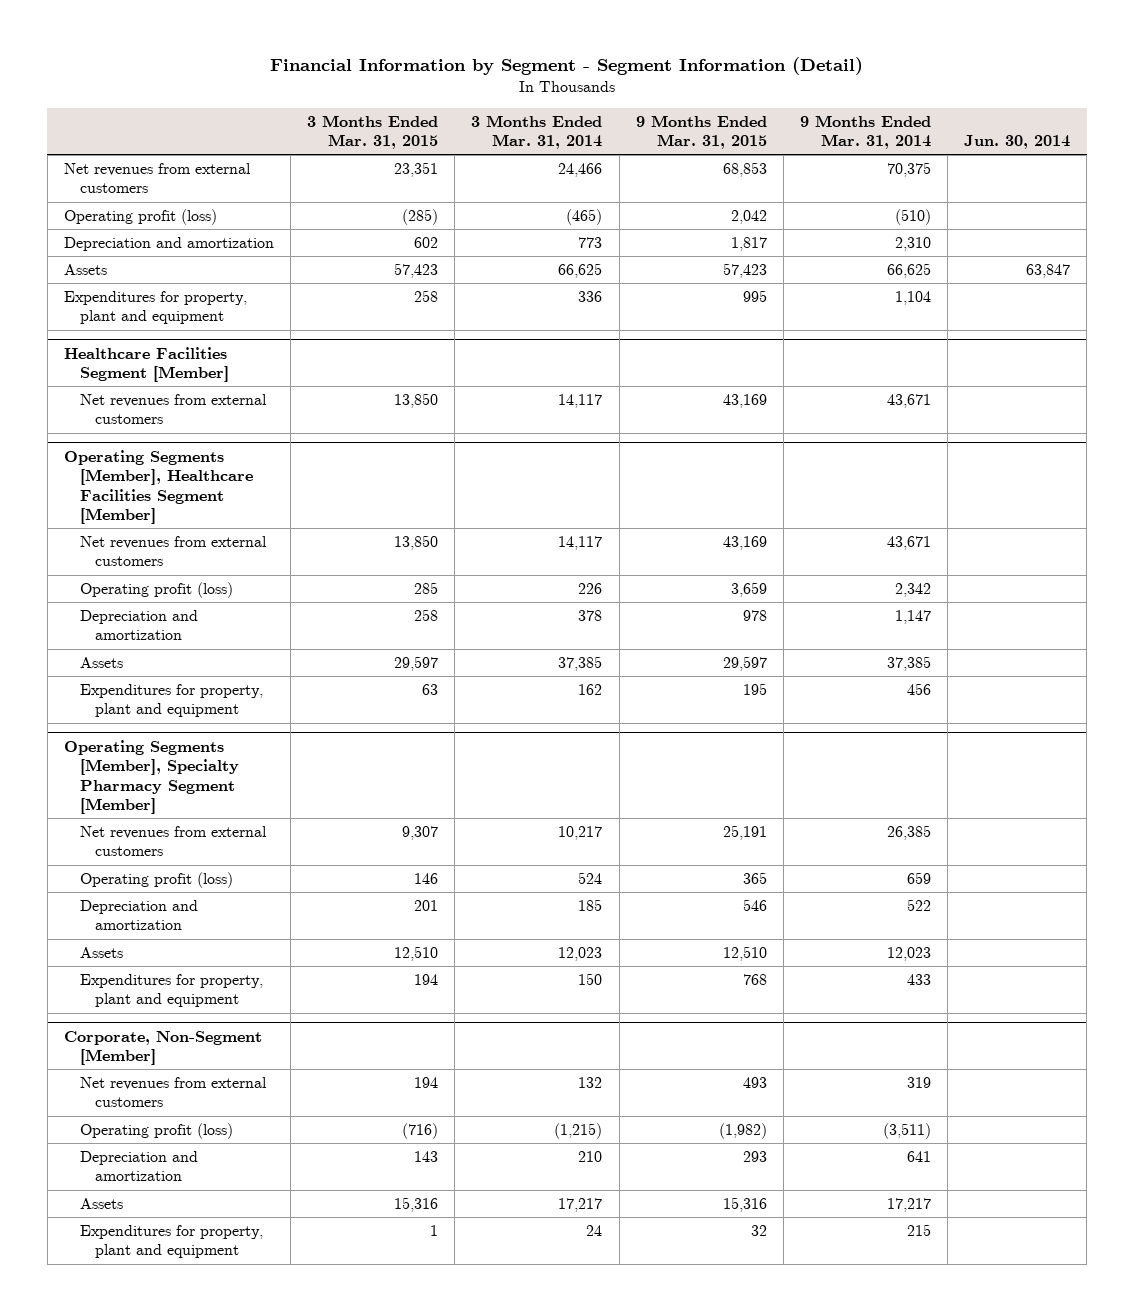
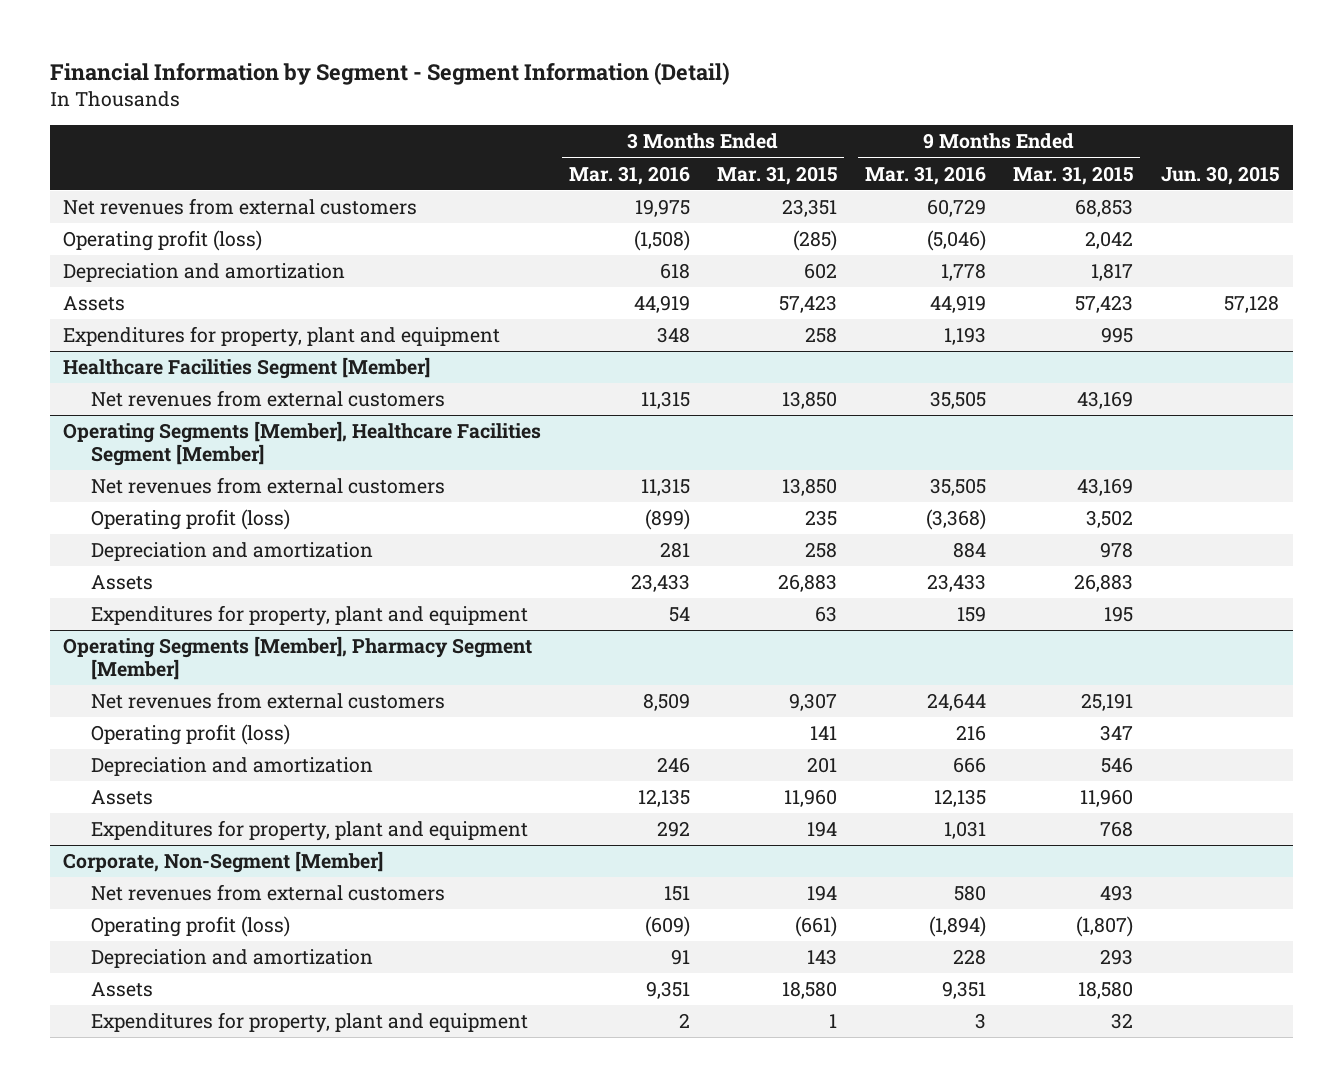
[471,114,603,150] 3 Months Ended Mar. 31, 2014 -> none
[799,114,931,150] 9 Months Ended Mar. 31, 2014 -> none
[964,135,1071,150] Jun. 30, 2014 -> none
none -> [568,165,690,185] Mar. 31, 2016
none -> [864,165,986,185] Mar. 31, 2016
none -> [1160,165,1279,185] Jun. 30, 2015
[414,581,439,594] 285 -> [805,510,838,527] 235
[730,581,767,597] 3,659 -> [1086,510,1134,529] 3,502
[394,655,439,671] 29,597 -> [778,574,838,593] 26,883
[722,655,767,671] 29,597 -> [1074,574,1134,593] 26,883
[63,739,239,815] Operating Segments [Member], Specialty Pharmacy Segment [Member] -> [63,636,533,680] Operating Segments [Member], Pharmacy Segment [Member]
[414,872,439,884] 146 -> [810,726,838,741] 141
[742,871,767,884] 365 -> [1100,725,1134,742] 347
[394,945,439,961] 12,510 -> [784,789,838,808] 11,960
[722,945,767,961] 12,510 -> [1080,789,1134,808] 11,960
[402,1122,439,1139] (716) -> [795,916,838,938] (661)
[718,1122,767,1139] (1,982) -> [1076,916,1134,938] (1,807)
[394,1196,439,1212] 15,316 -> [782,981,838,1000] 18,580
[722,1196,767,1212] 15,316 -> [1078,981,1134,1000] 18,580

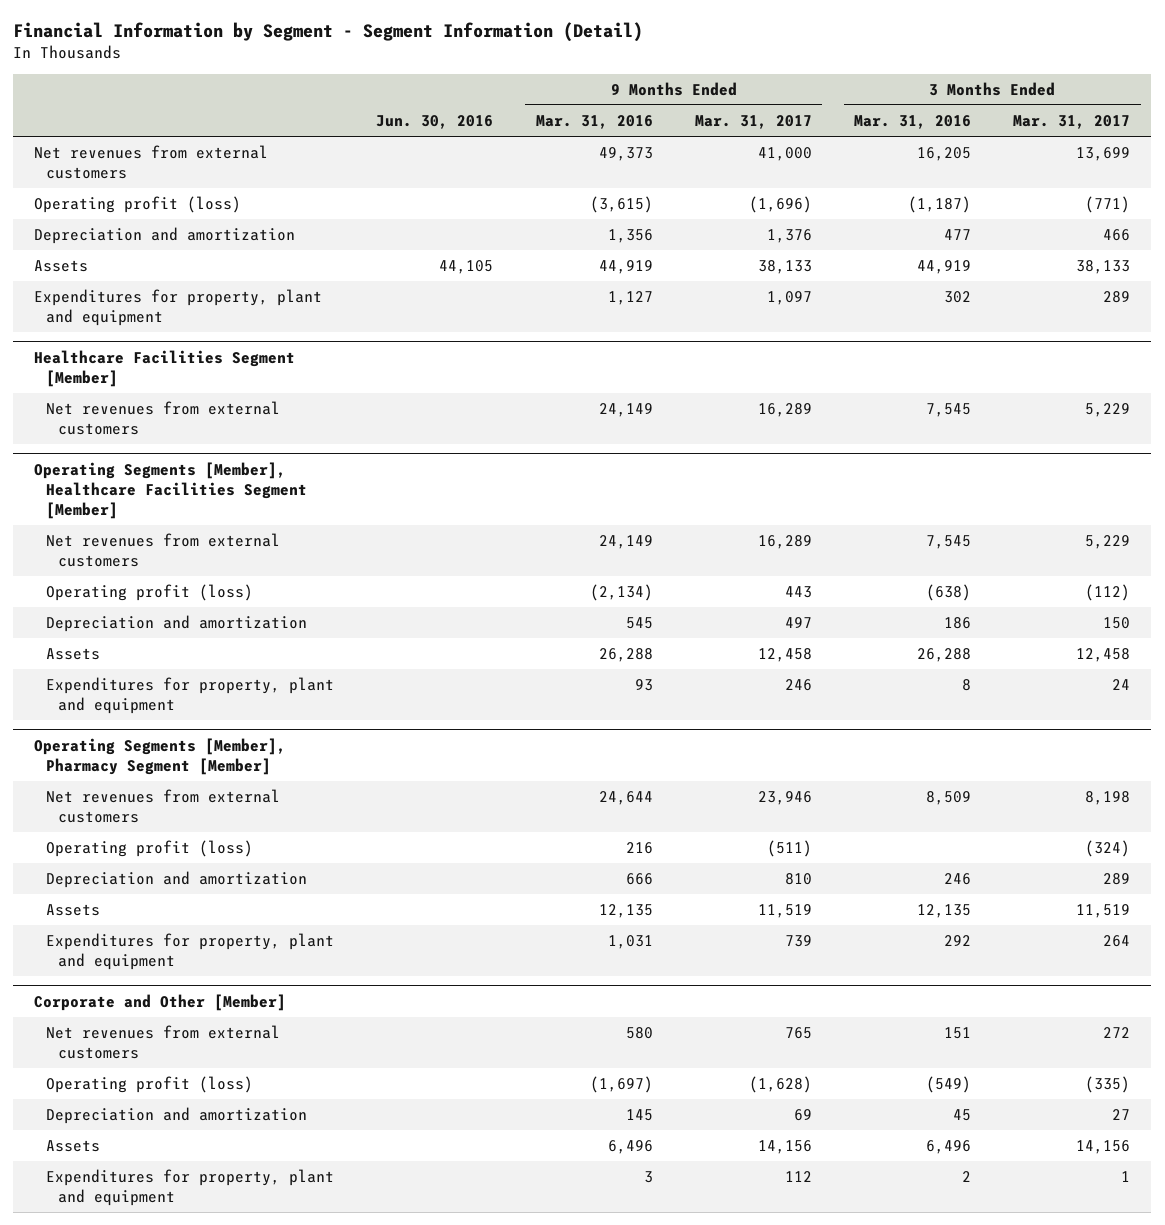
[717,165,838,185] Mar. 31, 2015 -> none
[1013,165,1134,185] Mar. 31, 2015 -> none
[1160,165,1279,185] Jun. 30, 2015 -> none
none -> [376,115,494,130] Jun. 30, 2016
none -> [694,115,812,130] Mar. 31, 2017
none -> [1013,115,1131,130] Mar. 31, 2017
[634,199,690,218] 19,975 -> [917,147,972,162] 16,205
[926,199,986,218] 60,729 -> [598,147,653,162] 49,373
[633,230,690,252] (1,508) -> [908,196,972,214] (1,187)
[926,230,986,252] (5,046) -> [589,196,653,214] (3,615)
[659,263,690,280] 618 -> [944,229,972,241] 477
[940,263,986,282] 1,778 -> [607,229,653,244] 1,356
[656,327,690,344] 348 -> [944,291,972,304] 302
[943,327,986,346] 1,193 -> [607,291,653,306] 1,127
[640,391,690,410] 11,315 -> [926,403,972,418] 7,545
[929,391,986,410] 35,505 -> [598,403,653,418] 24,149
[640,478,690,497] 11,315 -> [926,535,972,550] 7,545
[929,478,986,497] 35,505 -> [598,535,653,550] 24,149
[644,509,690,531] (899) -> [926,584,972,602] (638)
[925,509,986,531] (3,368) -> [589,584,653,602] (2,134)
[659,542,690,559] 281 -> [944,617,972,630] 186
[952,542,986,559] 884 -> [625,617,653,630] 545
[630,574,690,593] 23,433 -> [917,648,972,663] 26,288
[926,574,986,593] 23,433 -> [598,648,653,663] 26,288
[668,607,690,623] 54 -> [962,679,972,692] 8
[956,606,986,623] 159 -> [634,679,653,692] 93
[63,851,384,874] Corporate, Non-Segment [Member] -> [34,994,287,1012] Corporate and Other [Member]
[644,916,690,938] (609) -> [926,1076,972,1094] (549)
[928,916,986,938] (1,894) -> [589,1076,653,1094] (1,697)
[670,949,690,966] 91 -> [953,1109,972,1122] 45
[952,949,986,966] 228 -> [625,1109,653,1122] 145
[645,981,690,1000] 9,351 -> [926,1140,972,1155] 6,496
[941,981,986,1000] 9,351 -> [607,1140,653,1155] 6,496

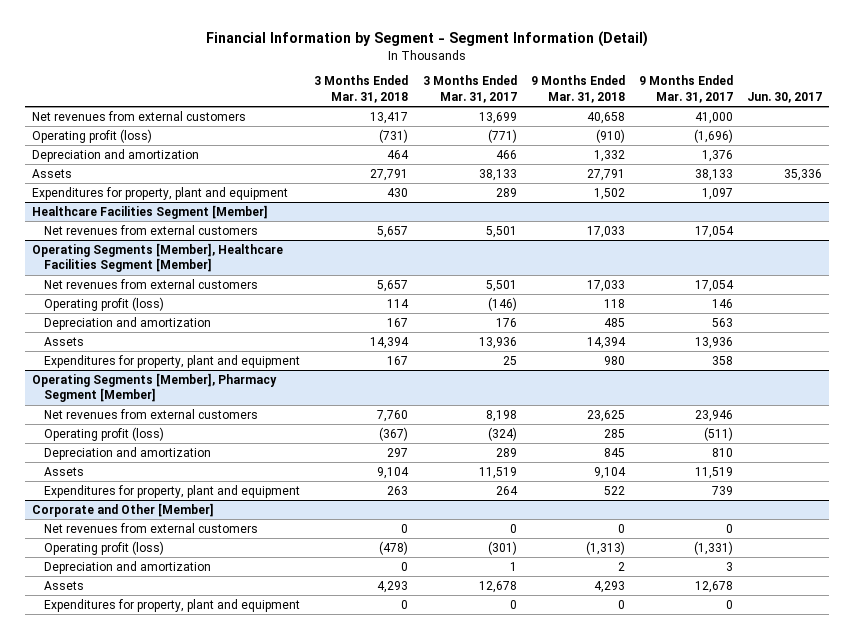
[376,115,494,130] Jun. 30, 2016 -> none
[535,115,653,130] Mar. 31, 2016 -> none
[854,115,972,130] Mar. 31, 2016 -> none
none -> [314,75,409,103] 3 Months Ended Mar. 31, 2018
none -> [530,75,625,103] 9 Months Ended Mar. 31, 2018
none -> [747,91,823,103] Jun. 30, 2017
[757,403,812,418] 16,289 -> [695,225,735,238] 17,054
[1085,403,1131,418] 5,229 -> [485,225,517,238] 5,501
[757,535,812,550] 16,289 -> [695,279,735,292] 17,054
[1085,535,1131,550] 5,229 -> [485,279,517,292] 5,501
[784,586,812,599] 443 -> [712,298,734,308] 146
[1085,584,1131,602] (112) -> [487,296,517,311] (146)
[784,617,812,629] 497 -> [712,317,734,327] 563
[1103,617,1131,630] 150 -> [495,317,517,327] 176
[757,648,812,663] 12,458 -> [695,336,734,349] 13,936
[1076,648,1131,663] 12,458 -> [478,336,517,349] 13,936
[784,679,812,692] 246 -> [712,355,734,365] 358
[1112,679,1131,691] 24 -> [502,355,517,365] 25
[784,1027,812,1040] 765 -> [726,523,734,533] 0
[1103,1027,1131,1039] 272 -> [509,523,517,533] 0
[748,1076,812,1094] (1,628) -> [694,540,734,555] (1,331)
[1085,1076,1131,1094] (335) -> [487,540,517,555] (301)
[793,1109,812,1122] 69 -> [726,561,734,571] 3
[1112,1109,1131,1121] 27 -> [509,561,517,571] 1
[757,1140,812,1155] 14,156 -> [695,580,734,593] 12,678
[1076,1140,1131,1155] 14,156 -> [478,580,517,593] 12,678
[784,1171,812,1183] 112 -> [726,599,734,609] 0
[1121,1171,1131,1183] 1 -> [509,599,517,609] 0

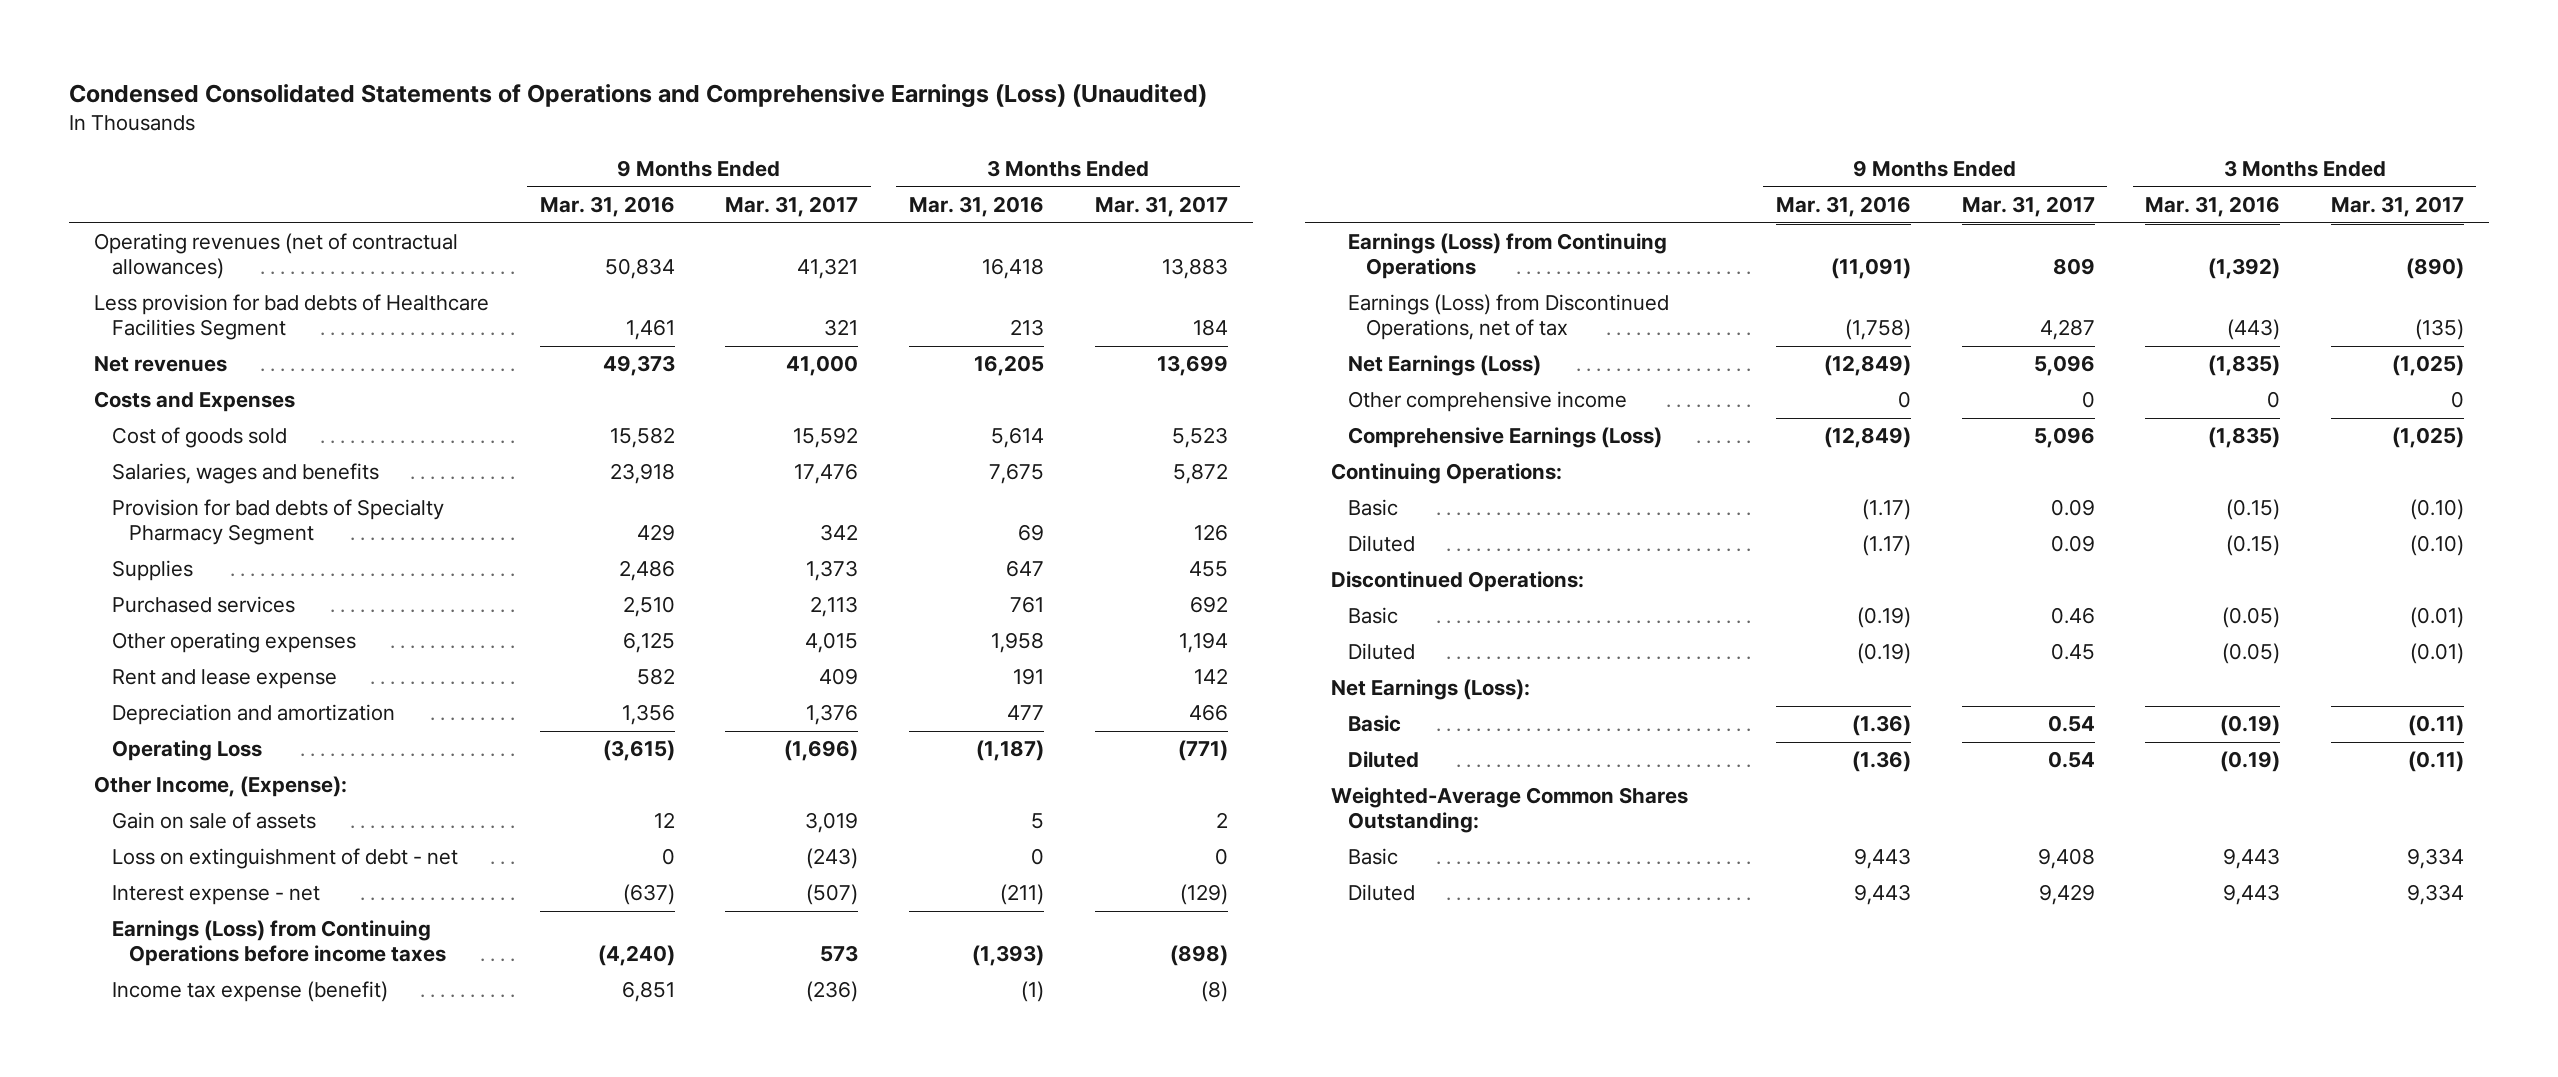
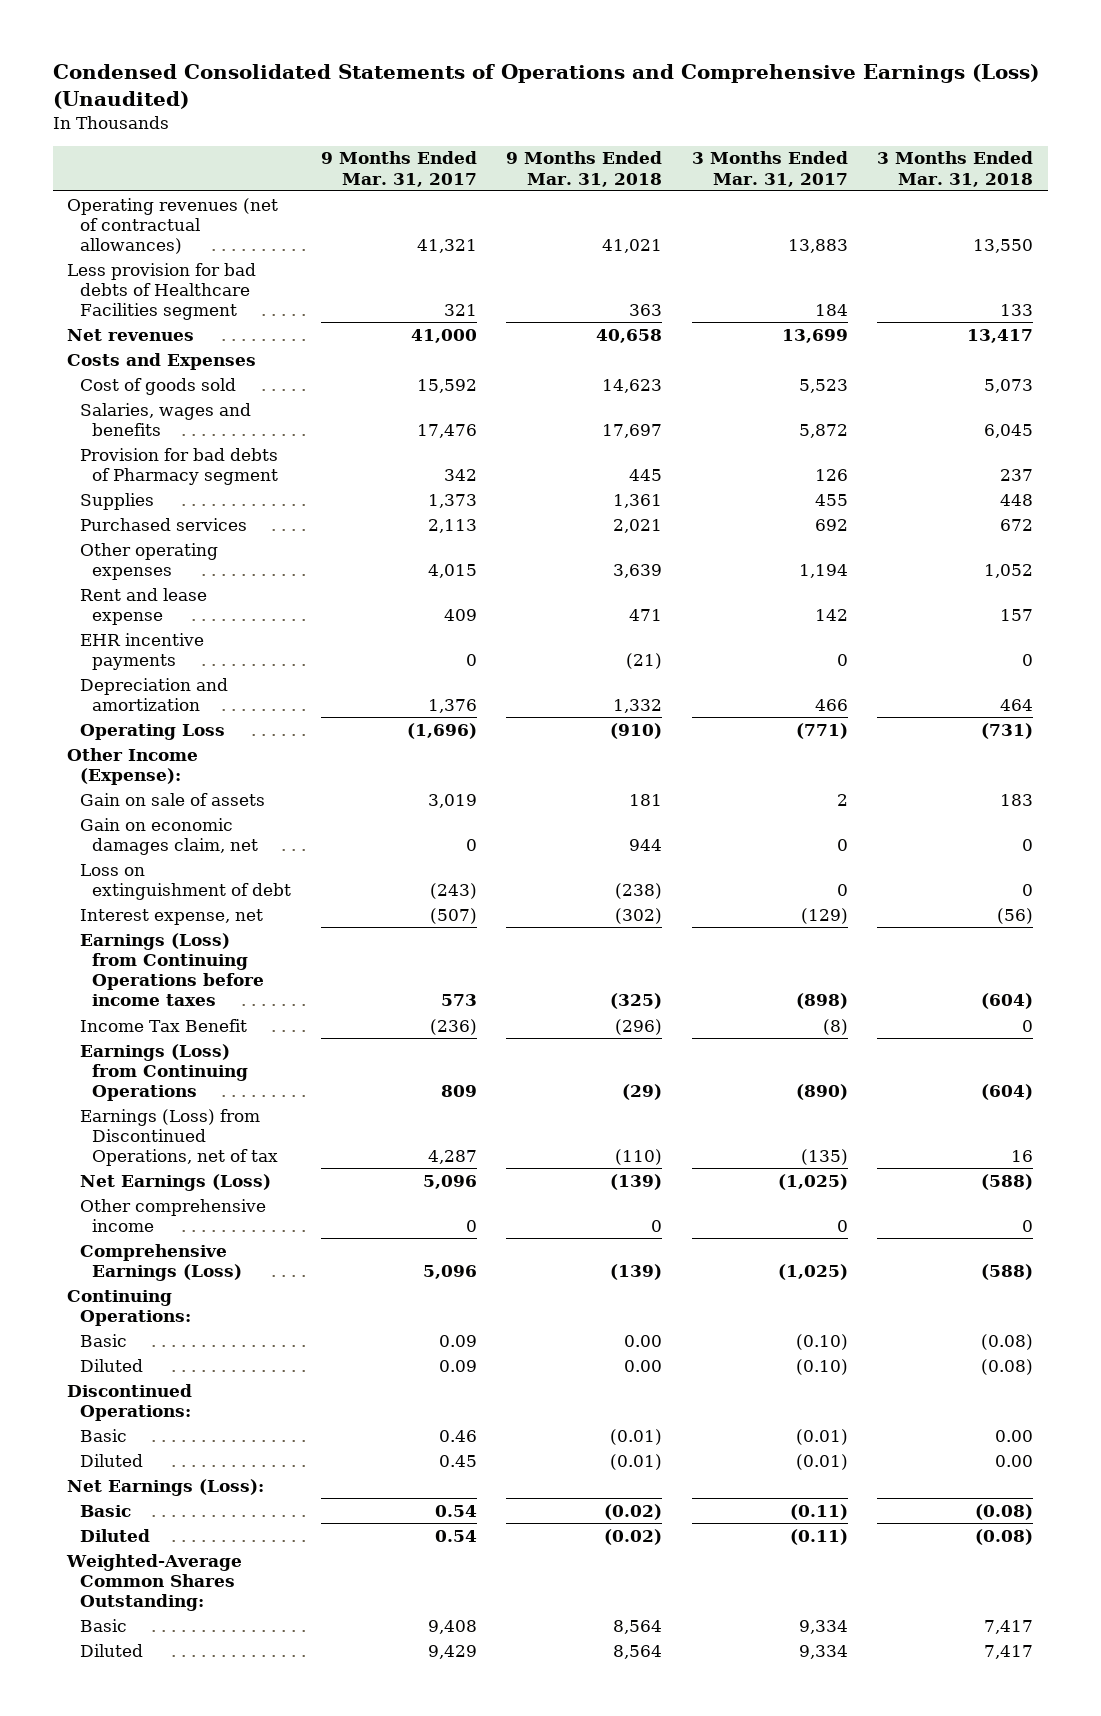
[539,196,675,218] Mar. 31, 2016 -> none
[908,196,1044,218] Mar. 31, 2016 -> none
none -> [506,151,663,187] 9 Months Ended Mar. 31, 2018
none -> [877,151,1034,187] 3 Months Ended Mar. 31, 2018
[94,294,490,341] Less provision for bad debts of Healthcare Facilities Segment -> [67,262,257,321] Less provision for bad debts of Healthcare Facilities segment
[111,499,444,546] Provision for bad debts of Specialty Pharmacy Segment -> [79,447,279,485] Provision for bad debts of Pharmacy segment
none -> [79,632,204,670] EHR incentive payments
[94,776,348,798] Other Income, (Expense): -> [67,747,199,785] Other Income (Expense):
none -> [79,817,259,855] Gain on economic damages claim, net
[111,848,458,870] Loss on extinguishment of debt - net -> [79,863,292,900] Loss on extinguishment of debt
[111,885,320,906] Interest expense - net -> [79,908,263,925] Interest expense, net
[111,981,388,1003] Income tax expense (benefit) -> [79,1018,247,1032] Income Tax Benefit

